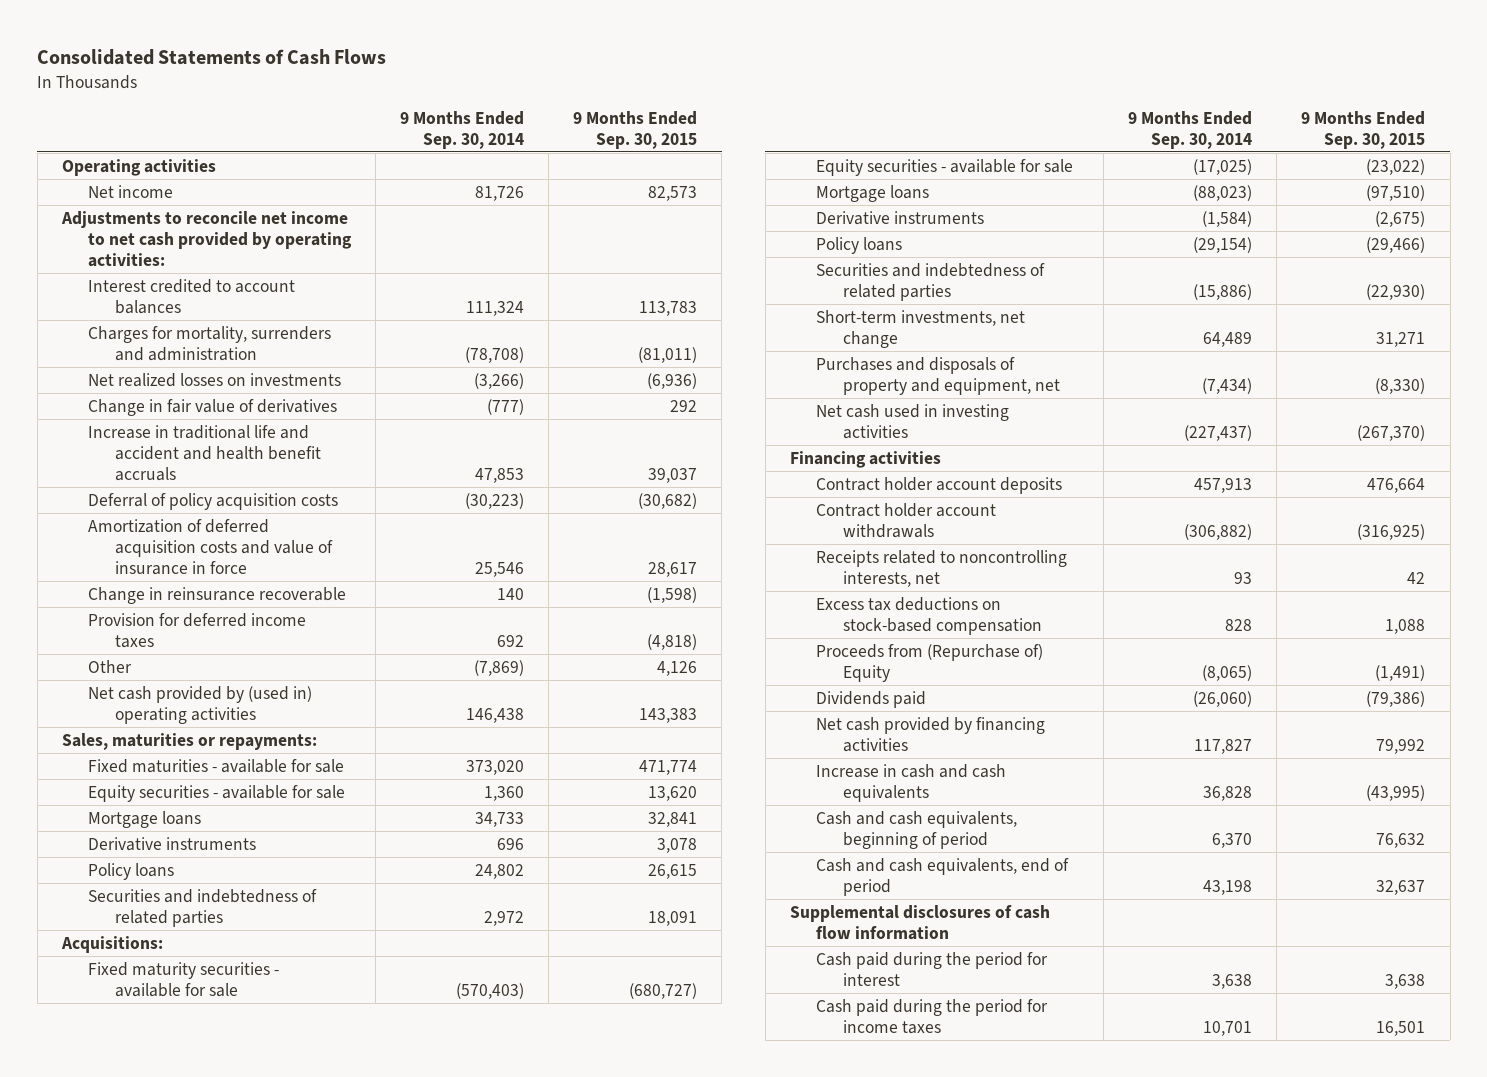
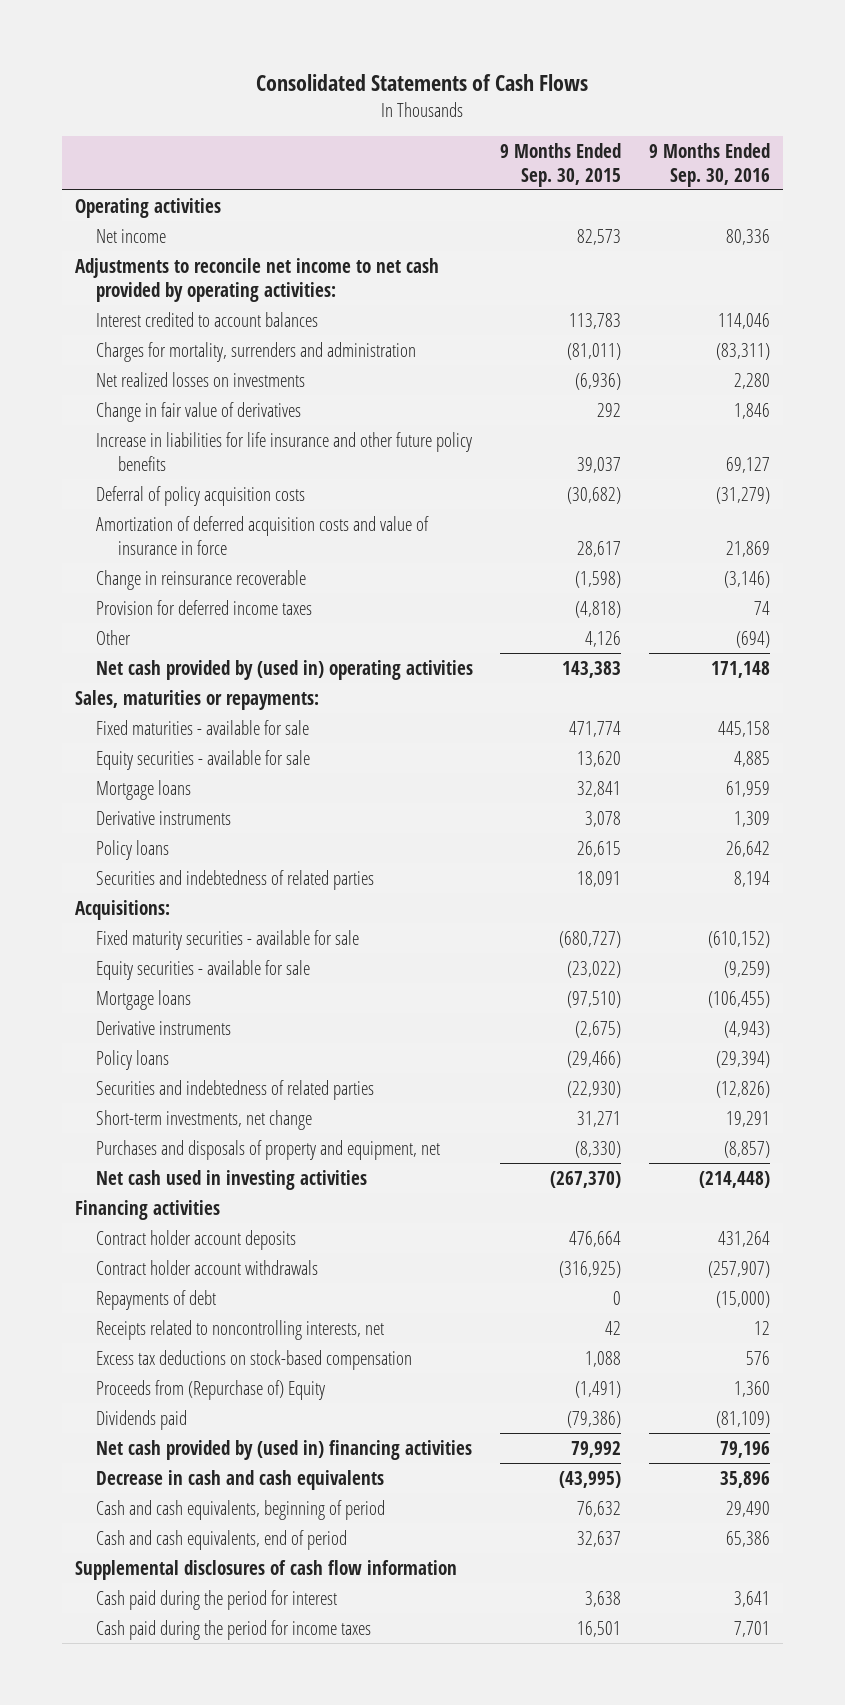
[400,110,525,149] 9 Months Ended Sep. 30, 2014 -> none
none -> [648,142,770,187] 9 Months Ended Sep. 30, 2016
[88,424,321,482] Increase in traditional life and accident and health benefit accruals -> [96,431,473,471] Increase in liabilities for life insurance and other future policy benefits
none -> [96,1289,217,1310] Repayments of debt
[816,716,1046,752] Net cash provided by financing activities -> [96,1439,473,1460] Net cash provided by (used in) financing activities
[816,763,1007,802] Increase in cash and cash equivalents -> [96,1469,385,1490] Decrease in cash and cash equivalents

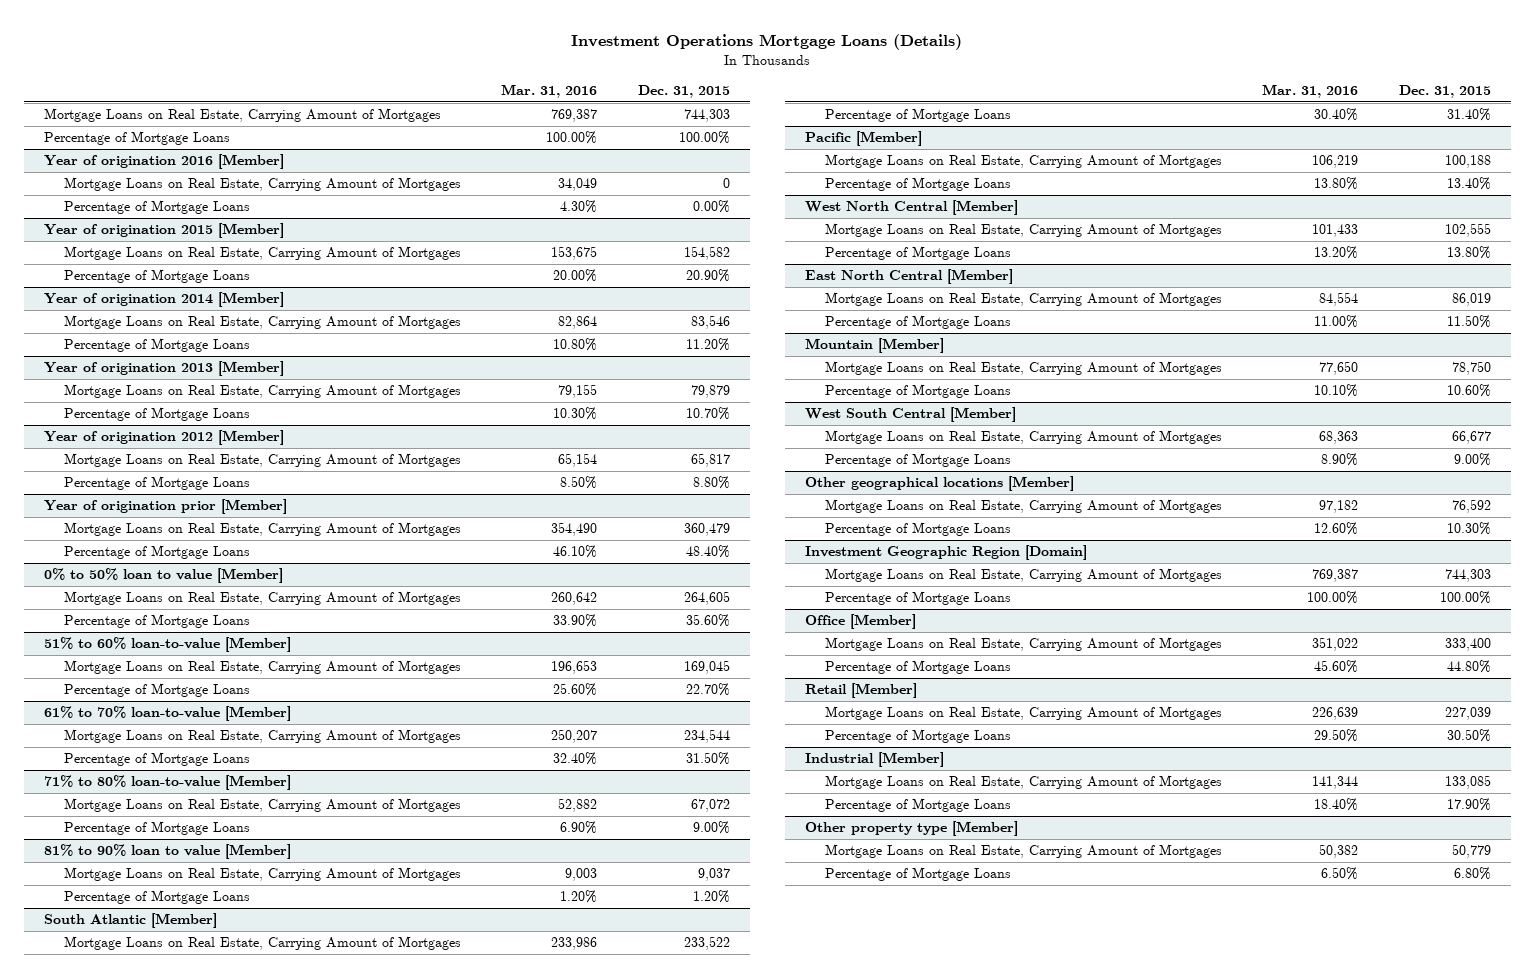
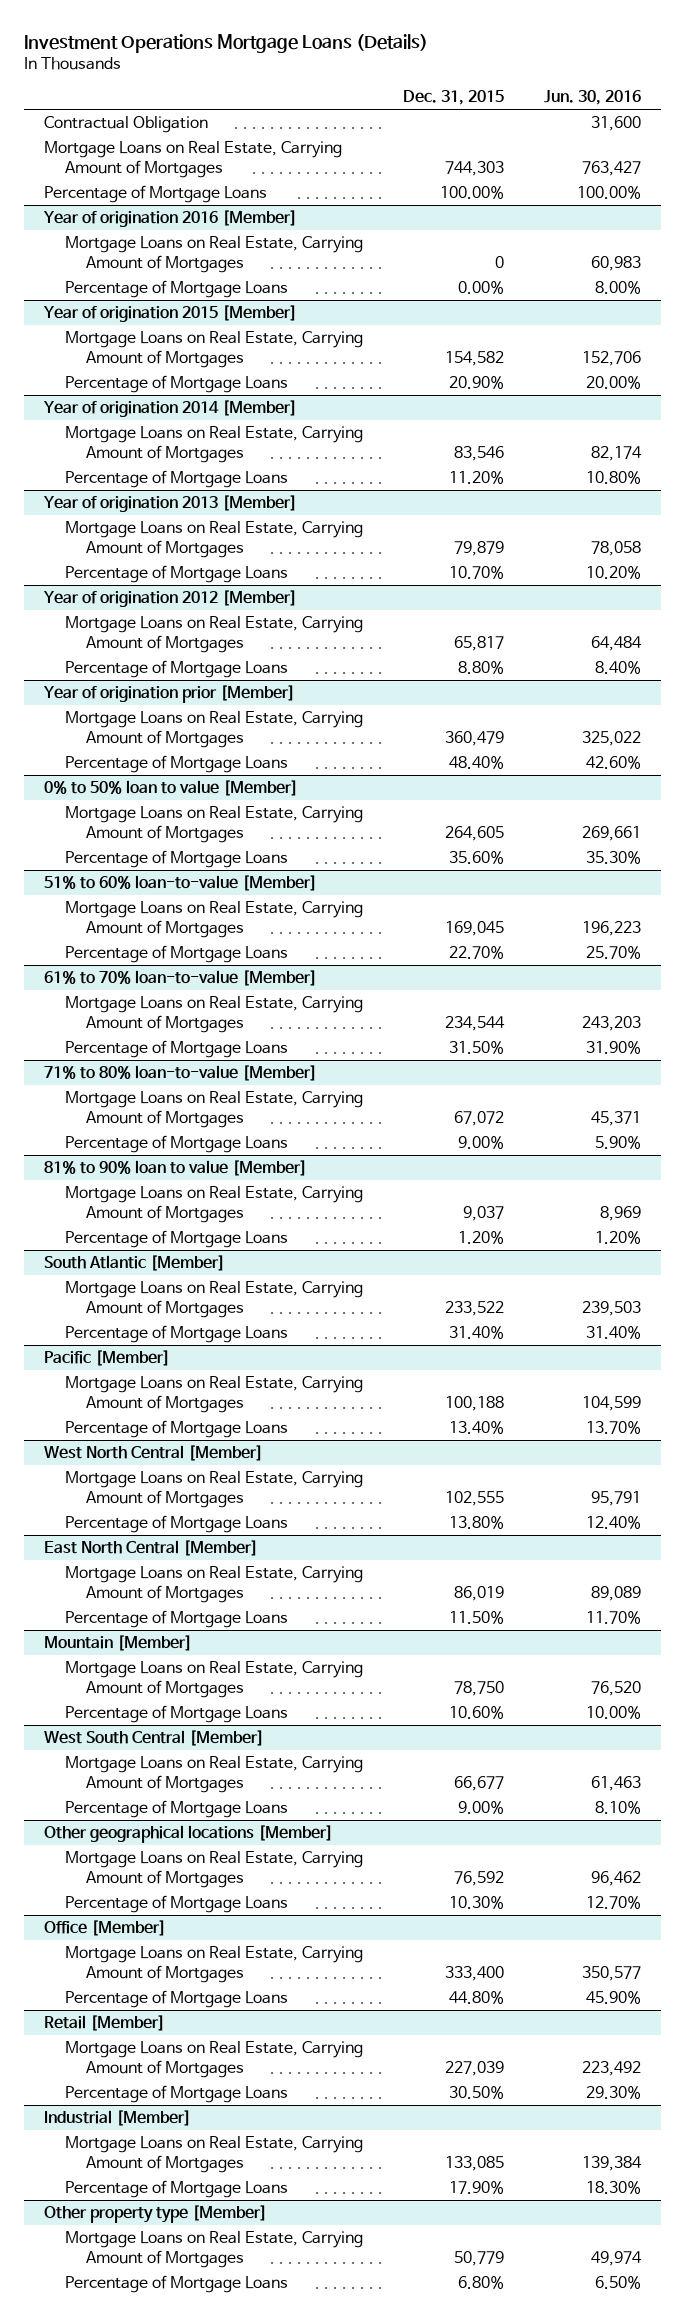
[501,84,598,99] Mar. 31, 2016 -> none
none -> [544,90,642,106] Jun. 30, 2016
none -> [43,115,208,133] Contractual Obligation
[804,545,1087,561] Investment Geographic Region [Domain] -> none
[825,568,1223,583] Mortgage Loans on Real Estate, Carrying Amount of Mortgages -> none
[825,591,1012,606] Percentage of Mortgage Loans -> none

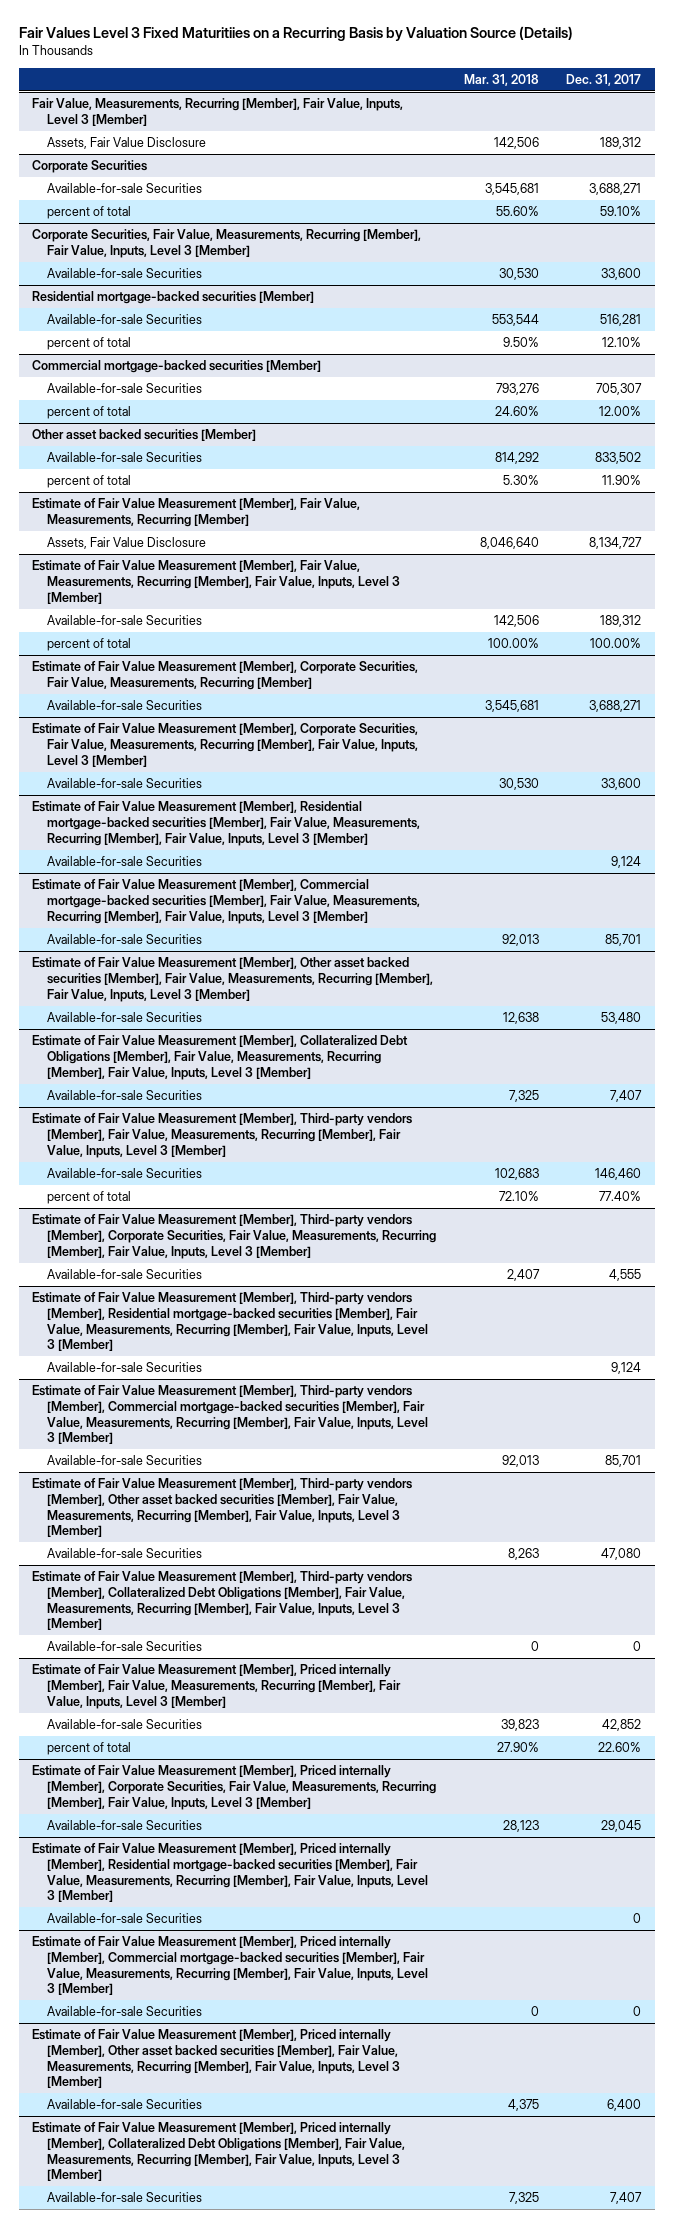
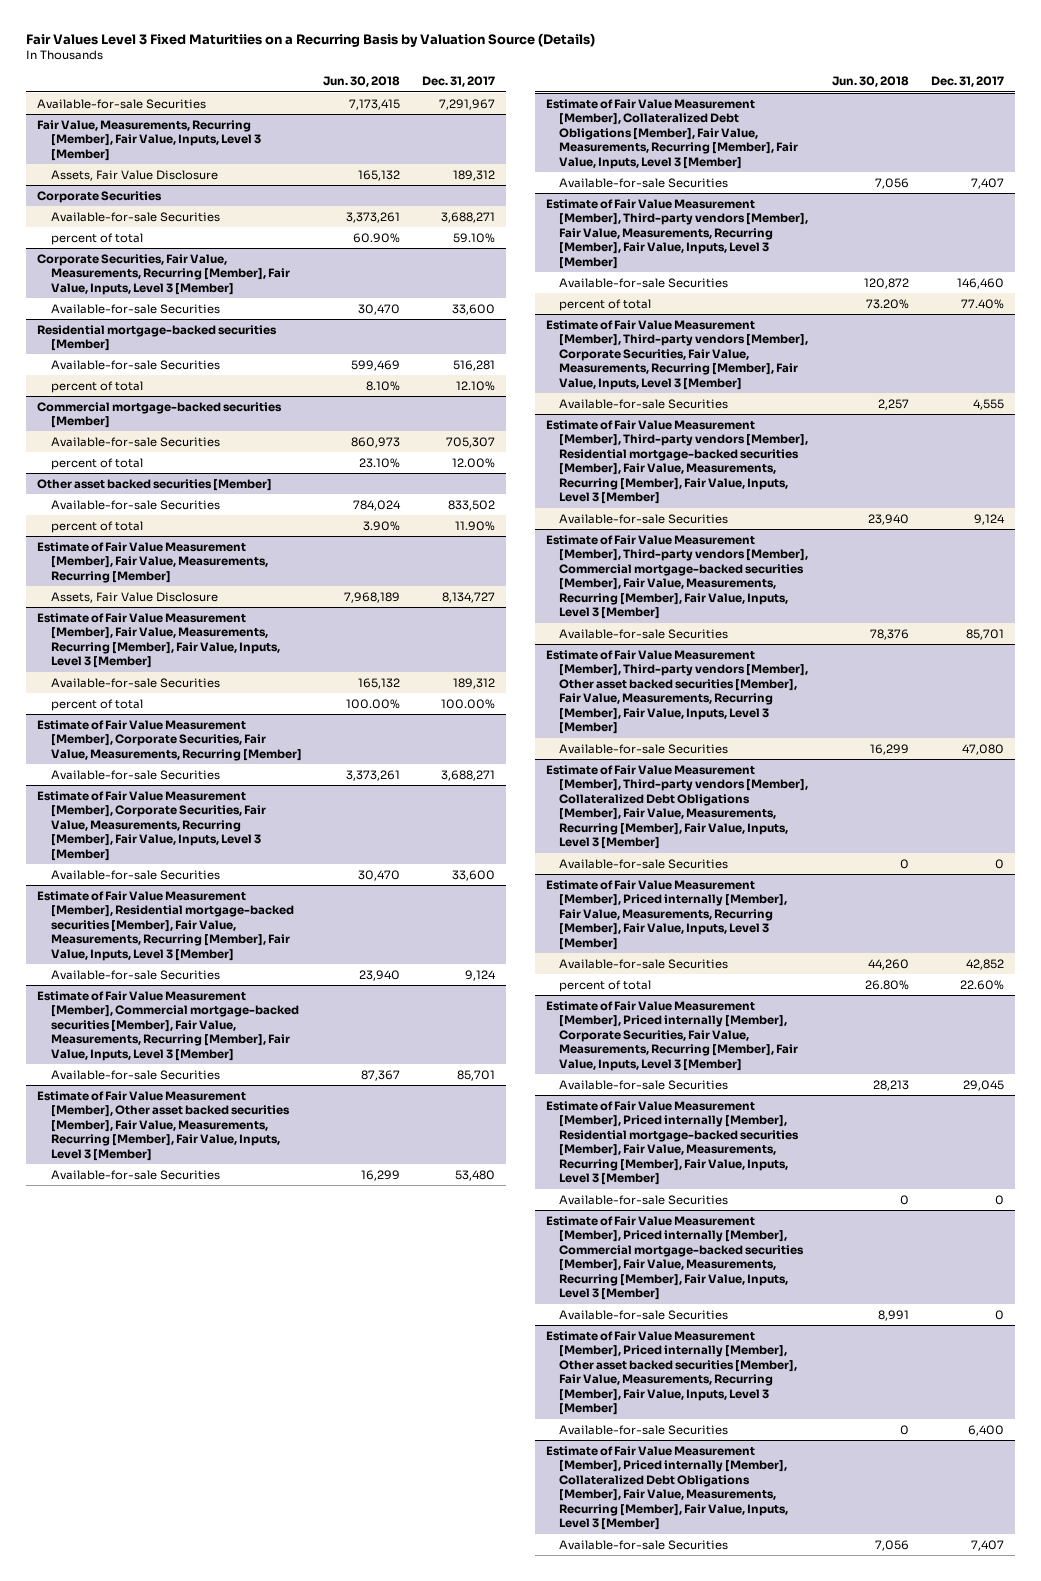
[463,73,539,86] Mar. 31, 2018 -> none
none -> [323,76,401,88] Jun. 30, 2018
none -> [36,98,206,109] Available-for-sale Securities

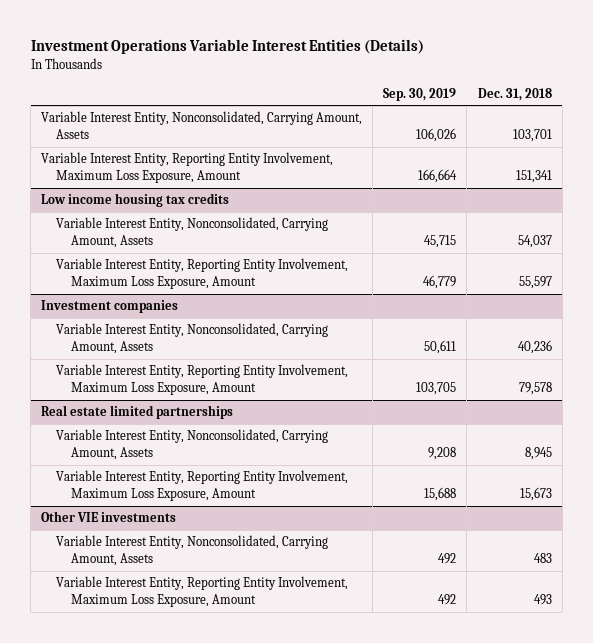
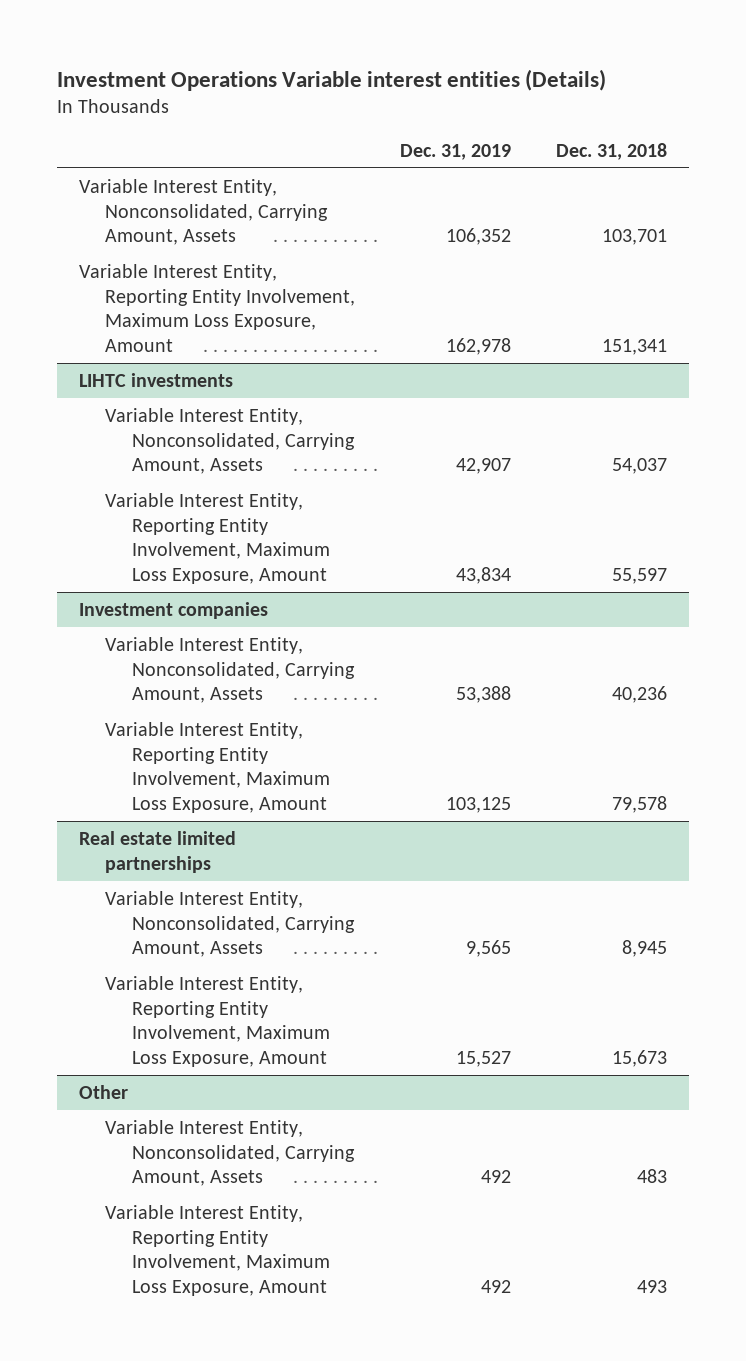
[30,38,424,54] Investment Operations Variable Interest Entities (Details) -> [56,69,606,92] Investment Operations Variable interest entities (Details)
[383,88,457,102] Sep. 30, 2019 -> none
none -> [400,143,512,160] Dec. 31, 2019
[41,193,230,208] Low income housing tax credits -> [79,372,234,387] LIHTC investments
[41,511,177,523] Other VIE investments -> [79,1084,129,1099] Other

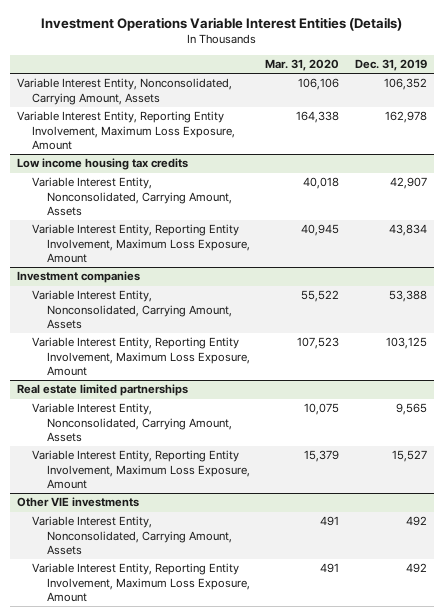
[56,69,606,92] Investment Operations Variable interest entities (Details) -> [41,16,403,31] Investment Operations Variable Interest Entities (Details)
[555,142,667,160] Dec. 31, 2018 -> none
none -> [265,59,340,72] Mar. 31, 2020
[79,372,234,387] LIHTC investments -> [17,158,189,171] Low income housing tax credits
[79,1084,129,1099] Other -> [17,497,140,508] Other VIE investments

